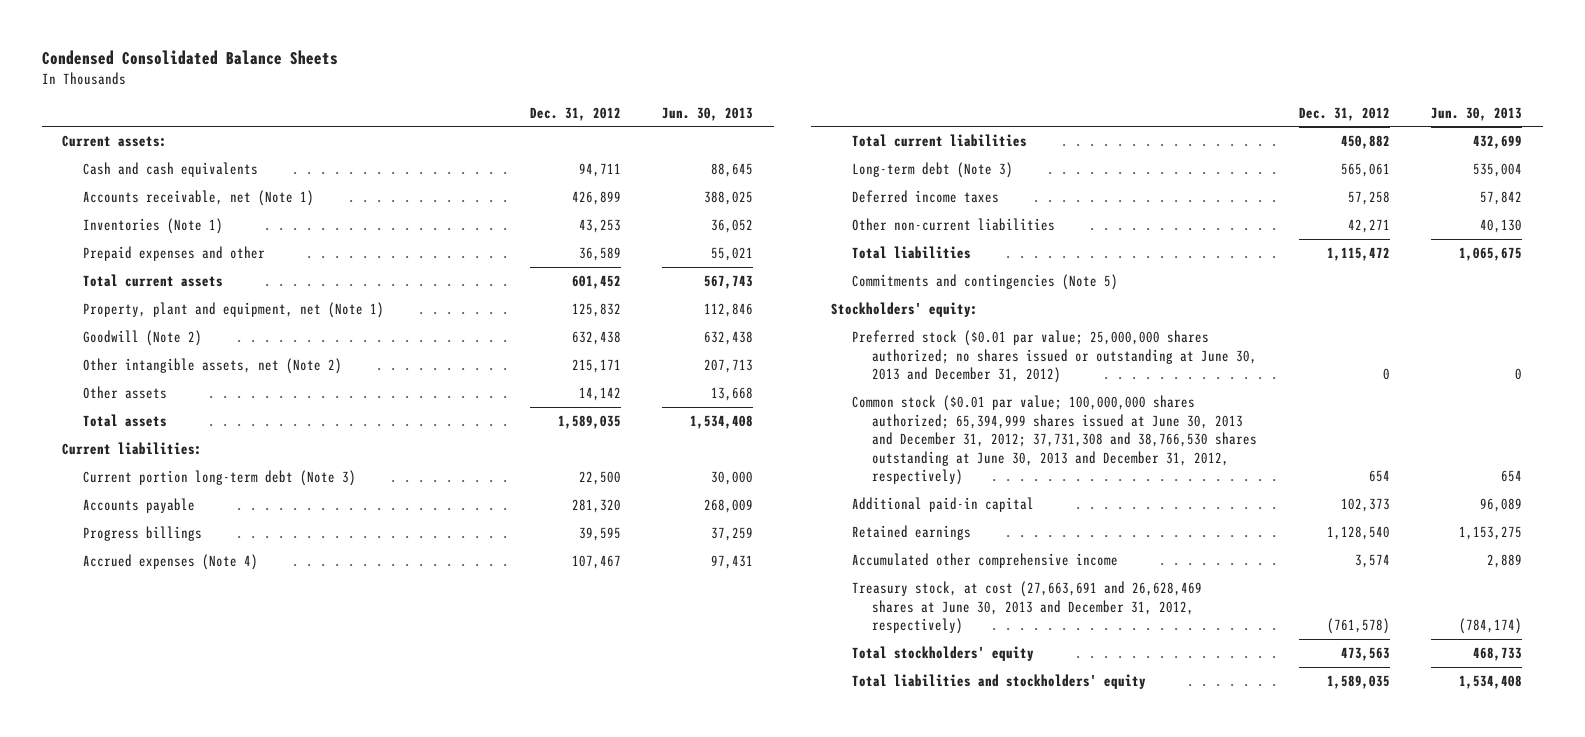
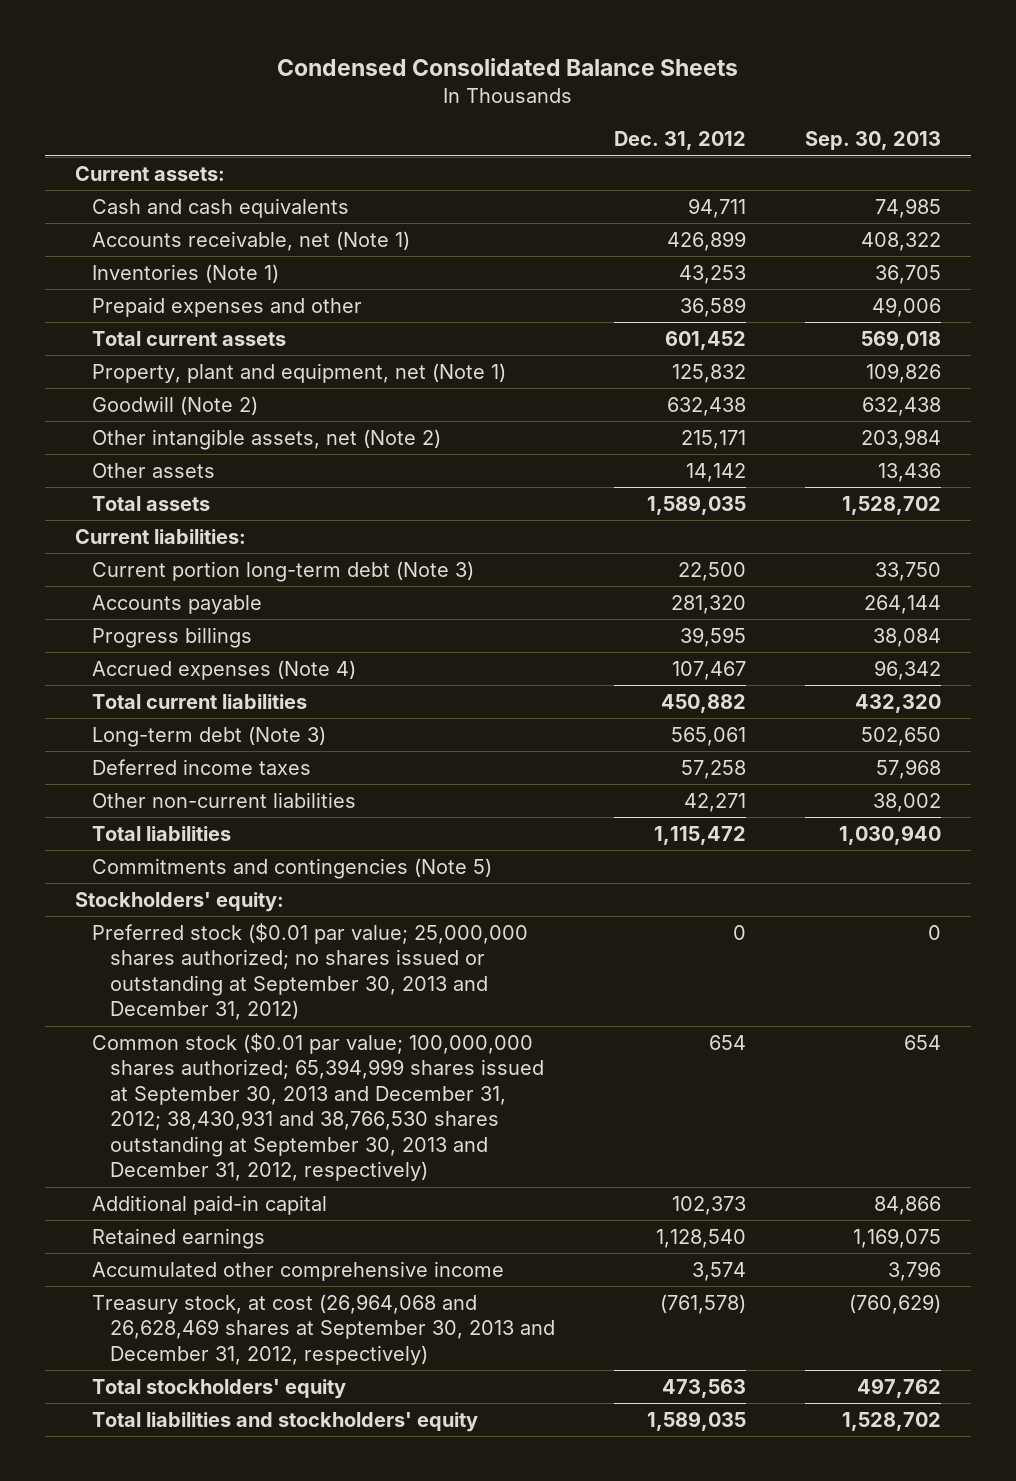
[662,106,754,121] Jun. 30, 2013 -> none
none -> [805,131,942,151] Sep. 30, 2013
[851,330,1258,384] Preferred stock ($0.01 par value; 25,000,000 shares authorized; no shares issued or outstanding at June 30, 2013 and December 31, 2012) -> [92,922,529,1021] Preferred stock ($0.01 par value; 25,000,000 shares authorized; no shares issued or outstanding at September 30, 2013 and December 31, 2012)
[851,395,1258,486] Common stock ($0.01 par value; 100,000,000 shares authorized; 65,394,999 shares issued at June 30, 2013 and December 31, 2012; 37,731,308 and 38,766,530 shares outstanding at June 30, 2013 and December 31, 2012, respectively) -> [92,1032,544,1182] Common stock ($0.01 par value; 100,000,000 shares authorized; 65,394,999 shares issued at September 30, 2013 and December 31, 2012; 38,430,931 and 38,766,530 shares outstanding at September 30, 2013 and December 31, 2012, respectively)
[851,581,1202,635] Treasury stock, at cost (27,663,691 and 26,628,469 shares at June 30, 2013 and December 31, 2012, respectively) -> [92,1293,555,1365] Treasury stock, at cost (26,964,068 and 26,628,469 shares at September 30, 2013 and December 31, 2012, respectively)

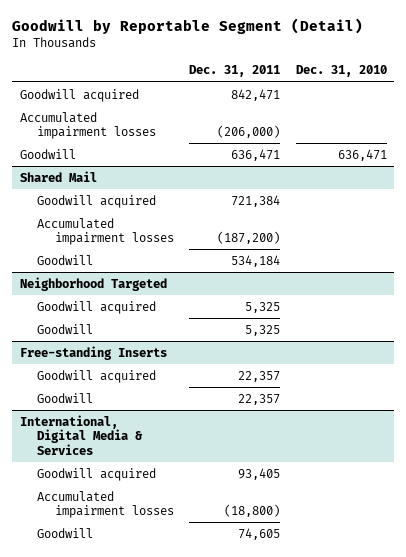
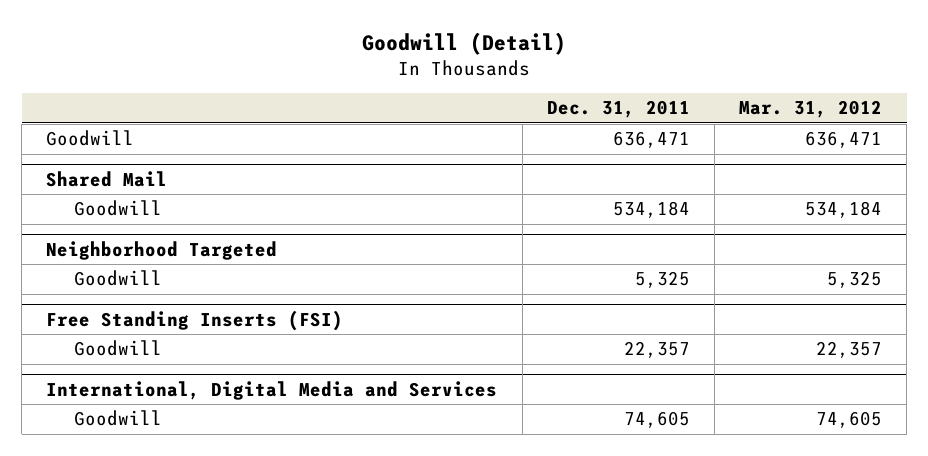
[12,17,364,34] Goodwill by Reportable Segment (Detail) -> [362,32,567,56] Goodwill (Detail)
[295,65,387,78] Dec. 31, 2010 -> none
none -> [738,100,882,119] Mar. 31, 2012
[19,88,139,102] Goodwill acquired -> none
[19,111,157,140] Accumulated impairment losses -> none
[37,194,157,208] Goodwill acquired -> none
[37,217,174,246] Accumulated impairment losses -> none
[37,300,157,314] Goodwill acquired -> none
[37,369,157,383] Goodwill acquired -> none
[19,345,167,360] Free-standing Inserts -> [46,309,344,331] Free Standing Inserts (FSI)
[37,467,157,481] Goodwill acquired -> none
[37,490,174,519] Accumulated impairment losses -> none
[19,414,144,456] International, Digital Media & Services -> [46,380,498,400] International, Digital Media and Services

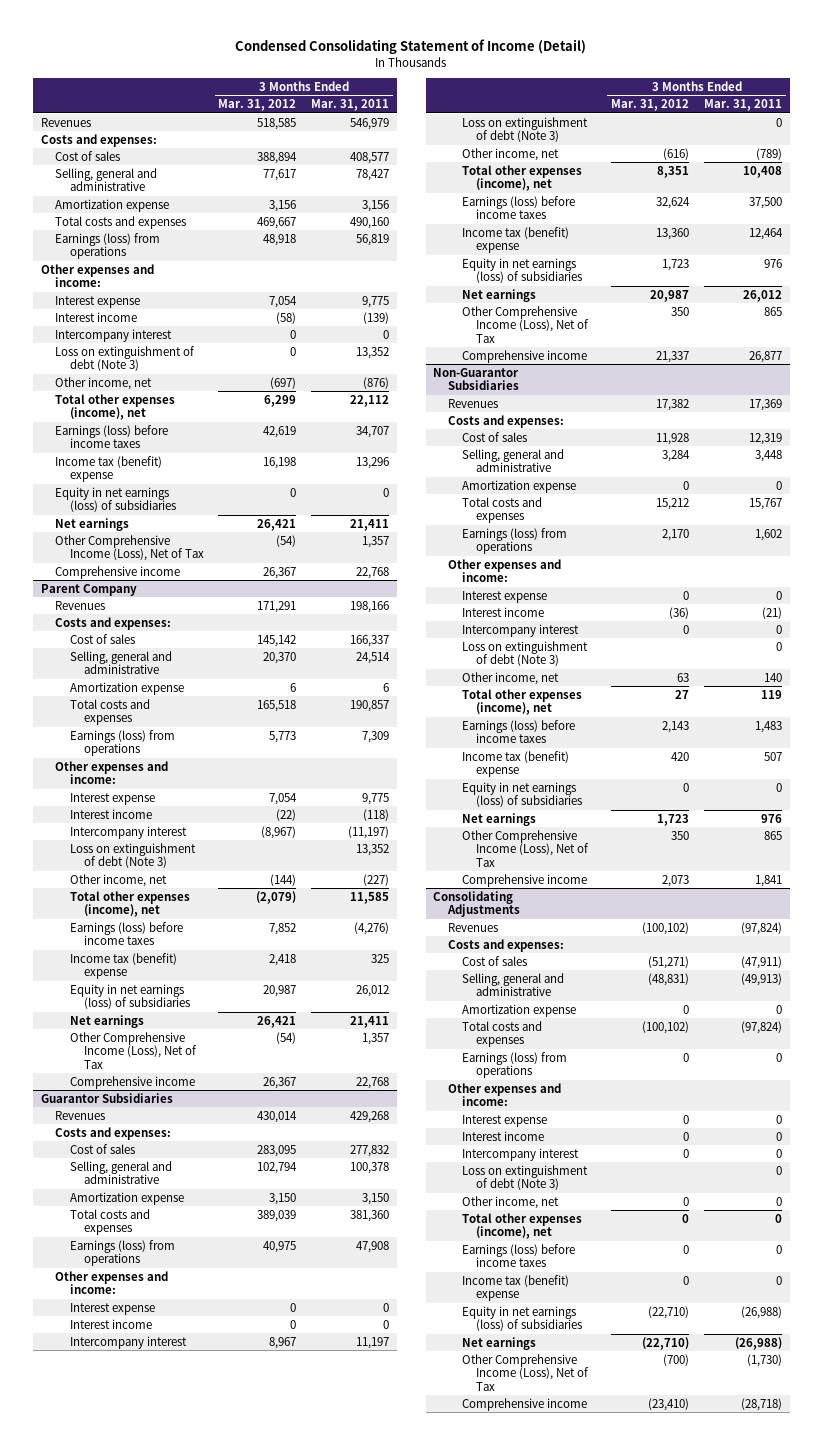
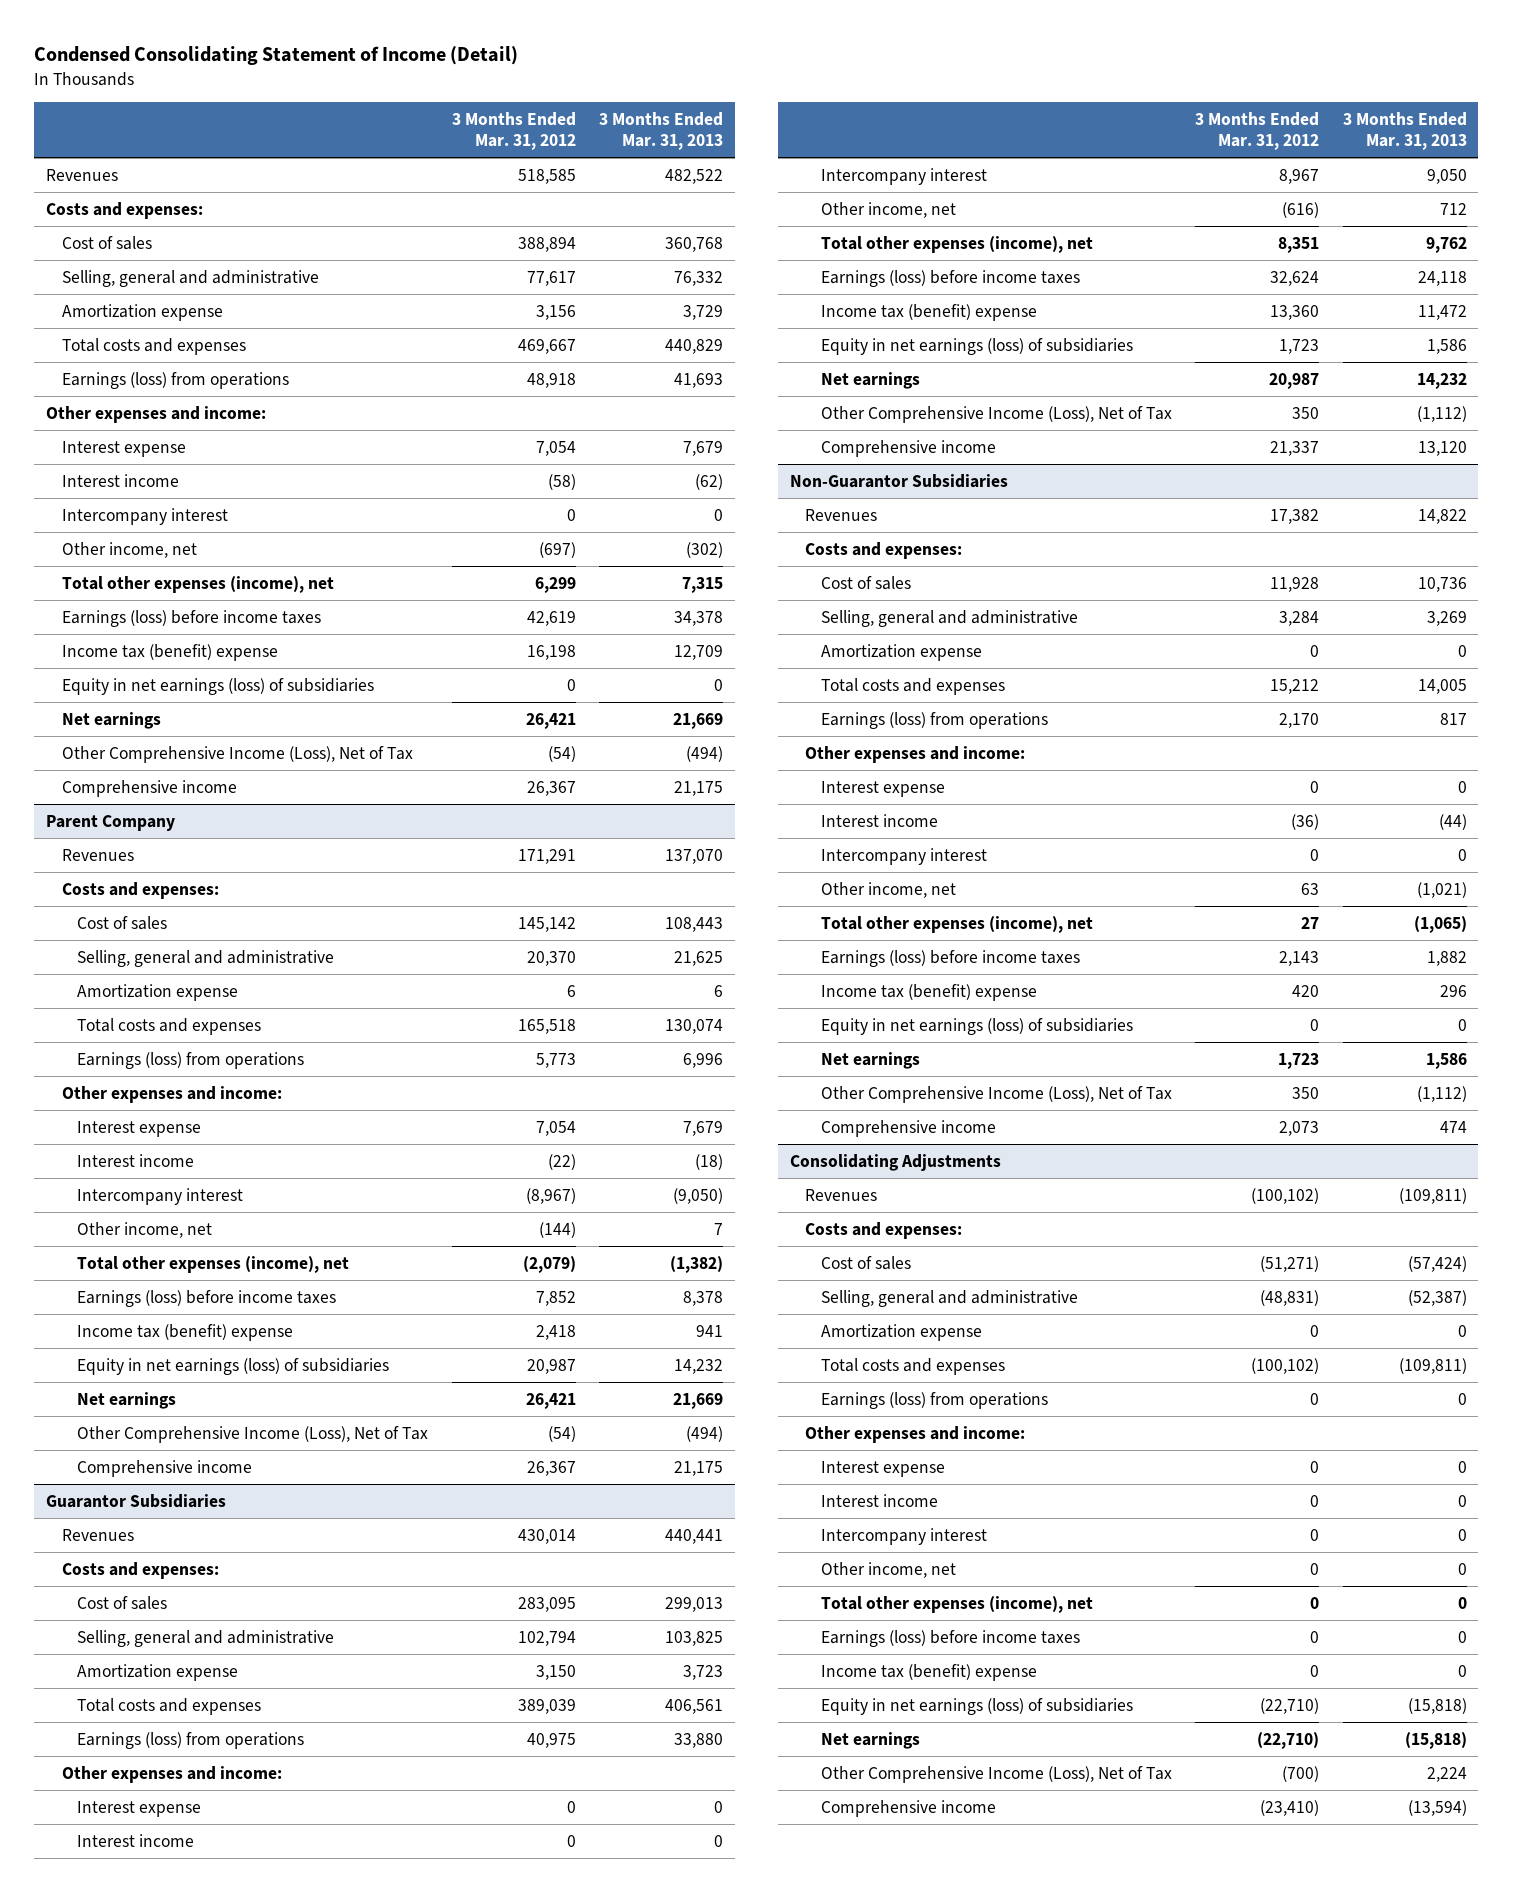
[311,99,390,112] Mar. 31, 2011 -> none
none -> [598,111,723,151] 3 Months Ended Mar. 31, 2013
[55,345,196,372] Loss on extinguishment of debt (Note 3) -> none
[69,842,196,869] Loss on extinguishment of debt (Note 3) -> none
[462,116,589,143] Loss on extinguishment of debt (Note 3) -> none
[462,640,589,667] Loss on extinguishment of debt (Note 3) -> none
[462,1164,589,1191] Loss on extinguishment of debt (Note 3) -> none

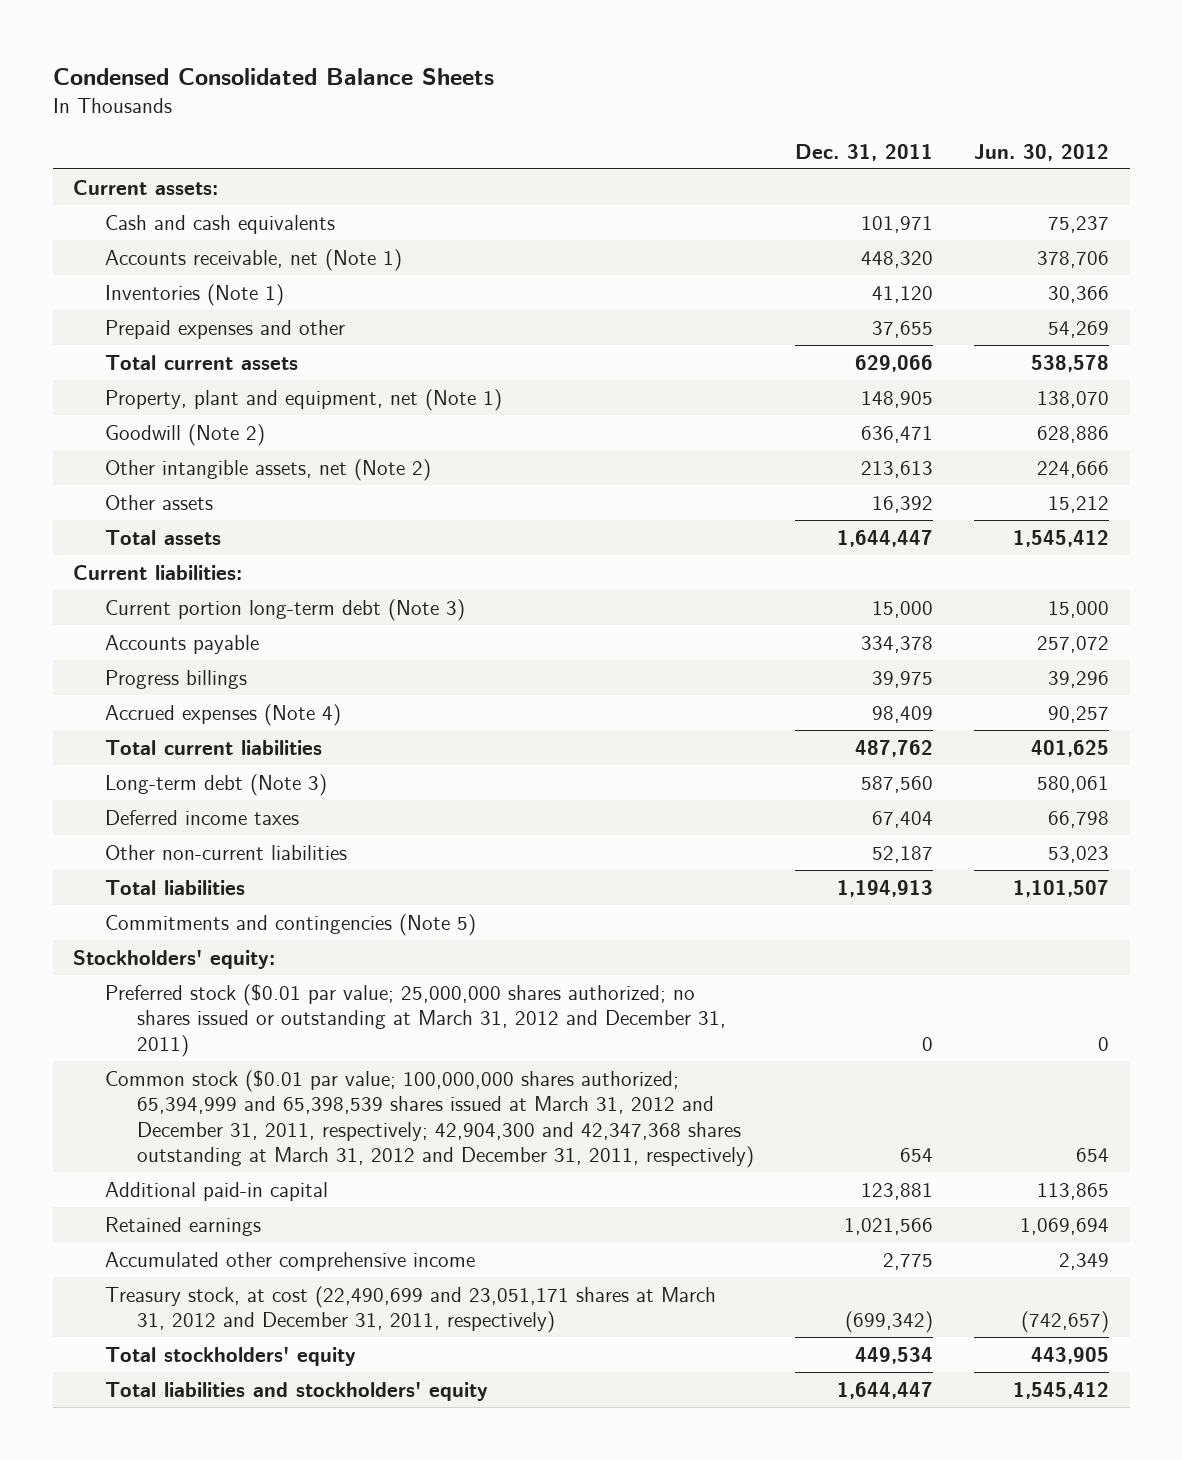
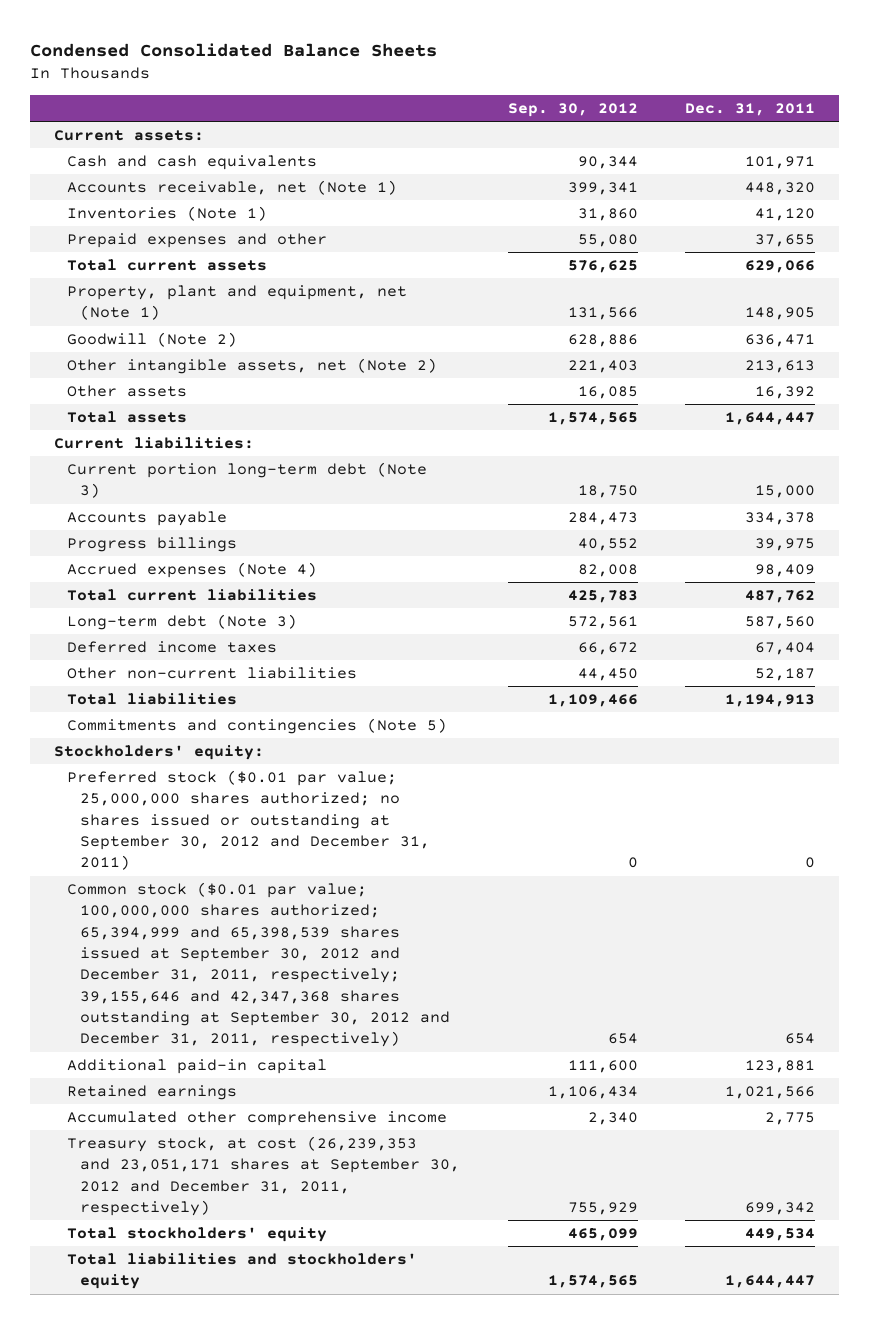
[974,143,1110,161] Jun. 30, 2012 -> none
none -> [507,102,638,117] Sep. 30, 2012
[104,983,726,1057] Preferred stock ($0.01 par value; 25,000,000 shares authorized; no shares issued or outstanding at March 31, 2012 and December 31, 2011) -> [66,770,431,871] Preferred stock ($0.01 par value; 25,000,000 shares authorized; no shares issued or outstanding at September 30, 2012 and December 31, 2011)
[104,1069,754,1169] Common stock ($0.01 par value; 100,000,000 shares authorized; 65,394,999 and 65,398,539 shares issued at March 31, 2012 and December 31, 2011, respectively; 42,904,300 and 42,347,368 shares outstanding at March 31, 2012 and December 31, 2011, respectively) -> [66,882,451,1048] Common stock ($0.01 par value; 100,000,000 shares authorized; 65,394,999 and 65,398,539 shares issued at September 30, 2012 and December 31, 2011, respectively; 39,155,646 and 42,347,368 shares outstanding at September 30, 2012 and December 31, 2011, respectively)
[104,1285,716,1334] Treasury stock, at cost (22,490,699 and 23,051,171 shares at March 31, 2012 and December 31, 2011, respectively) -> [66,1136,461,1217] Treasury stock, at cost (26,239,353 and 23,051,171 shares at September 30, 2012 and December 31, 2011, respectively)
[844,1311,933,1334] (699,342) -> [745,1202,816,1216] 699,342

